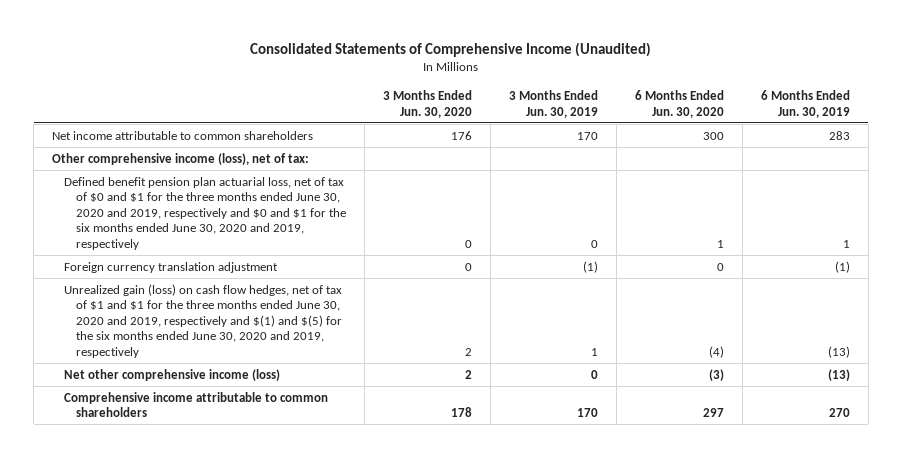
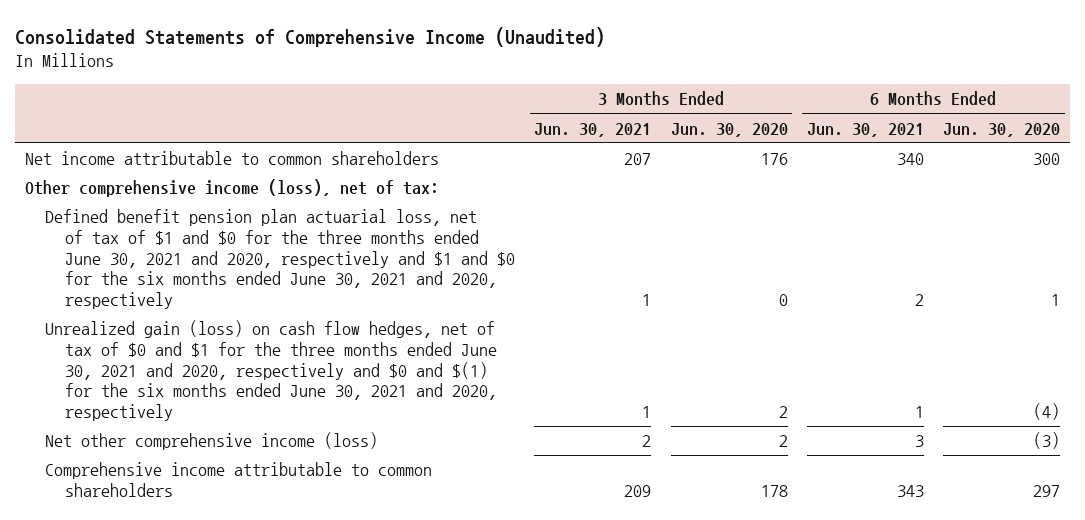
[508,90,598,118] 3 Months Ended Jun. 30, 2019 -> none
[760,90,850,118] 6 Months Ended Jun. 30, 2019 -> none
none -> [534,122,652,137] Jun. 30, 2021
none -> [806,122,924,137] Jun. 30, 2021
[64,261,279,273] Foreign currency translation adjustment -> none
[64,176,347,251] Defined benefit pension plan actuarial loss, net of tax of $0 and $1 for the three months ended June 30, 2020 and 2019, respectively and $0 and $1 for the six months ended June 30, 2020 and 2019, respectively -> [45,209,516,310] Defined benefit pension plan actuarial loss, net of tax of $1 and $0 for the three months ended June 30, 2021 and 2020, respectively and $1 and $0 for the six months ended June 30, 2021 and 2020, respectively
[64,283,343,359] Unrealized gain (loss) on cash flow hedges, net of tax of $1 and $1 for the three months ended June 30, 2020 and 2019, respectively and $(1) and $(5) for the six months ended June 30, 2020 and 2019, respectively -> [45,320,498,422] Unrealized gain (loss) on cash flow hedges, net of tax of $0 and $1 for the three months ended June 30, 2021 and 2020, respectively and $0 and $(1) for the six months ended June 30, 2021 and 2020, respectively

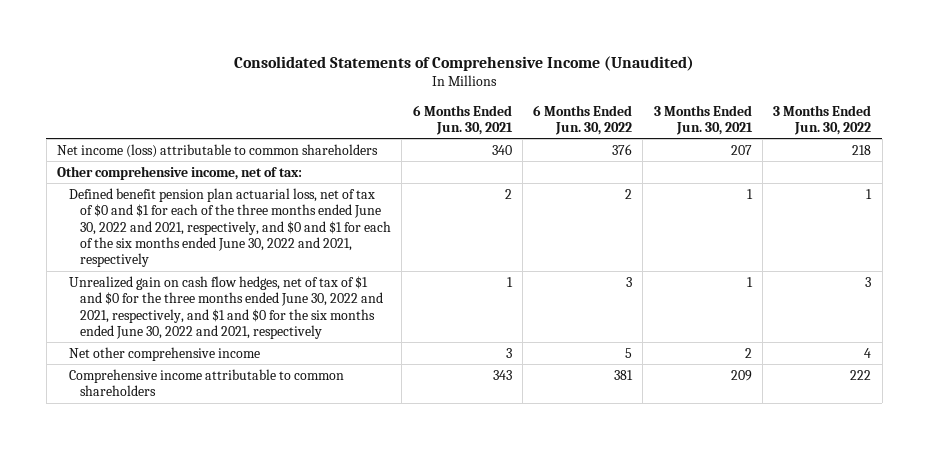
[670,122,788,137] Jun. 30, 2020 -> none
[942,122,1060,137] Jun. 30, 2020 -> none
none -> [533,104,633,135] 6 Months Ended Jun. 30, 2022
none -> [773,104,872,135] 3 Months Ended Jun. 30, 2022
[25,151,440,166] Net income attributable to common shareholders -> [56,143,378,158] Net income (loss) attributable to common shareholders
[25,179,440,198] Other comprehensive income (loss), net of tax: -> [56,165,302,180] Other comprehensive income, net of tax:
[45,209,516,310] Defined benefit pension plan actuarial loss, net of tax of $1 and $0 for the three months ended June 30, 2021 and 2020, respectively and $1 and $0 for the six months ended June 30, 2021 and 2020, respectively -> [68,187,392,268] Defined benefit pension plan actuarial loss, net of tax of $0 and $1 for each of the three months ended June 30, 2022 and 2021, respectively, and $0 and $1 for each of the six months ended June 30, 2022 and 2021, respectively
[45,320,498,422] Unrealized gain (loss) on cash flow hedges, net of tax of $0 and $1 for the three months ended June 30, 2021 and 2020, respectively and $0 and $(1) for the six months ended June 30, 2021 and 2020, respectively -> [68,275,384,339] Unrealized gain on cash flow hedges, net of tax of $1 and $0 for the three months ended June 30, 2022 and 2021, respectively, and $1 and $0 for the six months ended June 30, 2022 and 2021, respectively
[45,432,379,451] Net other comprehensive income (loss) -> [68,346,260,361] Net other comprehensive income

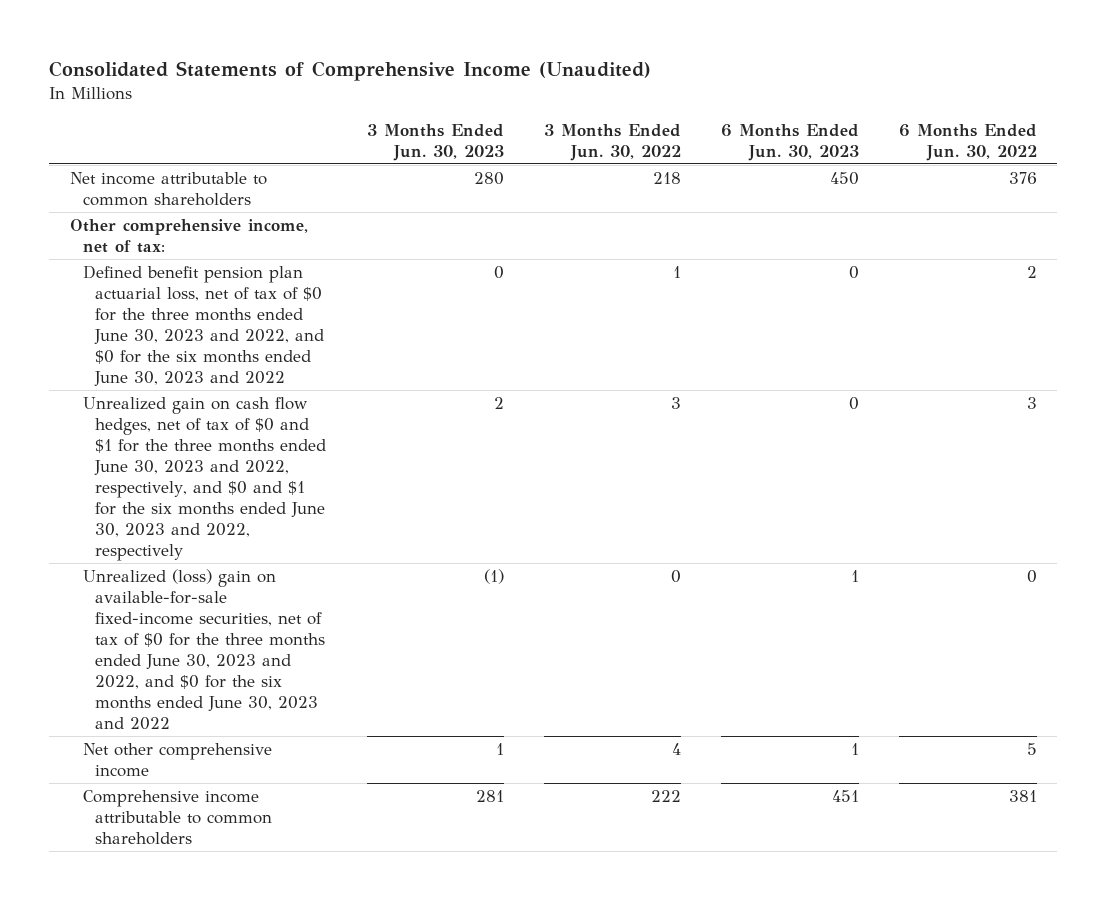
[412,104,513,135] 6 Months Ended Jun. 30, 2021 -> none
[653,104,753,135] 3 Months Ended Jun. 30, 2021 -> none
none -> [366,123,504,161] 3 Months Ended Jun. 30, 2023
none -> [721,123,860,161] 6 Months Ended Jun. 30, 2023
[56,143,378,158] Net income (loss) attributable to common shareholders -> [69,172,267,207] Net income attributable to common shareholders
[68,187,392,268] Defined benefit pension plan actuarial loss, net of tax of $0 and $1 for each of the three months ended June 30, 2022 and 2021, respectively, and $0 and $1 for each of the six months ended June 30, 2022 and 2021, respectively -> [82,265,325,387] Defined benefit pension plan actuarial loss, net of tax of $0 for the three months ended June 30, 2023 and 2022, and $0 for the six months ended June 30, 2023 and 2022
[68,275,384,339] Unrealized gain on cash flow hedges, net of tax of $1 and $0 for the three months ended June 30, 2022 and 2021, respectively, and $1 and $0 for the six months ended June 30, 2022 and 2021, respectively -> [82,397,327,562] Unrealized gain on cash flow hedges, net of tax of $0 and $1 for the three months ended June 30, 2023 and 2022, respectively, and $0 and $1 for the six months ended June 30, 2023 and 2022, respectively
none -> [82,569,326,731] Unrealized (loss) gain on available-for-sale fixed-income securities, net of tax of $0 for the three months ended June 30, 2023 and 2022, and $0 for the six months ended June 30, 2023 and 2022

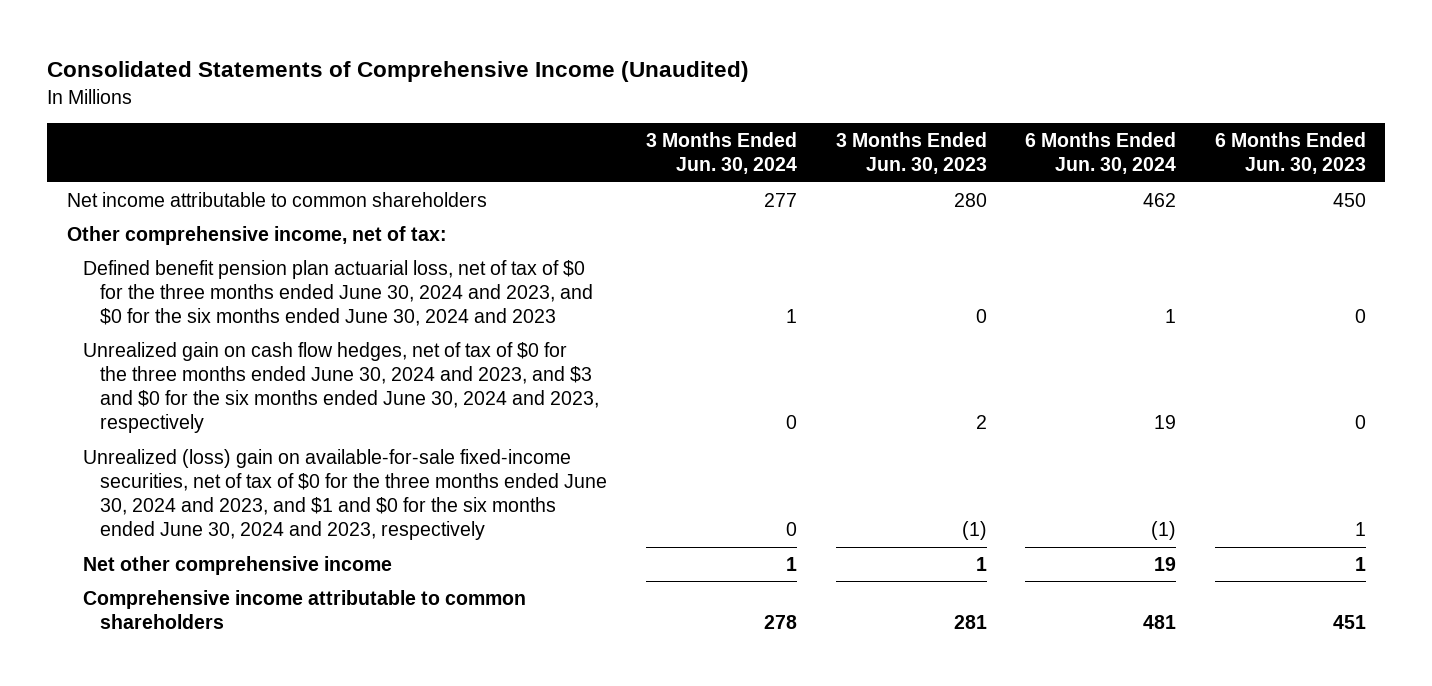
[543,123,681,161] 3 Months Ended Jun. 30, 2022 -> none
[899,123,1038,161] 6 Months Ended Jun. 30, 2022 -> none
none -> [645,132,797,175] 3 Months Ended Jun. 30, 2024
none -> [1025,132,1177,175] 6 Months Ended Jun. 30, 2024
[82,265,325,387] Defined benefit pension plan actuarial loss, net of tax of $0 for the three months ended June 30, 2023 and 2022, and $0 for the six months ended June 30, 2023 and 2022 -> [83,259,594,327] Defined benefit pension plan actuarial loss, net of tax of $0 for the three months ended June 30, 2024 and 2023, and $0 for the six months ended June 30, 2024 and 2023
[82,397,327,562] Unrealized gain on cash flow hedges, net of tax of $0 and $1 for the three months ended June 30, 2023 and 2022, respectively, and $0 and $1 for the six months ended June 30, 2023 and 2022, respectively -> [83,341,600,434] Unrealized gain on cash flow hedges, net of tax of $0 for the three months ended June 30, 2024 and 2023, and $3 and $0 for the six months ended June 30, 2024 and 2023, respectively
[82,569,326,731] Unrealized (loss) gain on available-for-sale fixed-income securities, net of tax of $0 for the three months ended June 30, 2023 and 2022, and $0 for the six months ended June 30, 2023 and 2022 -> [83,448,608,541] Unrealized (loss) gain on available-for-sale fixed-income securities, net of tax of $0 for the three months ended June 30, 2024 and 2023, and $1 and $0 for the six months ended June 30, 2024 and 2023, respectively

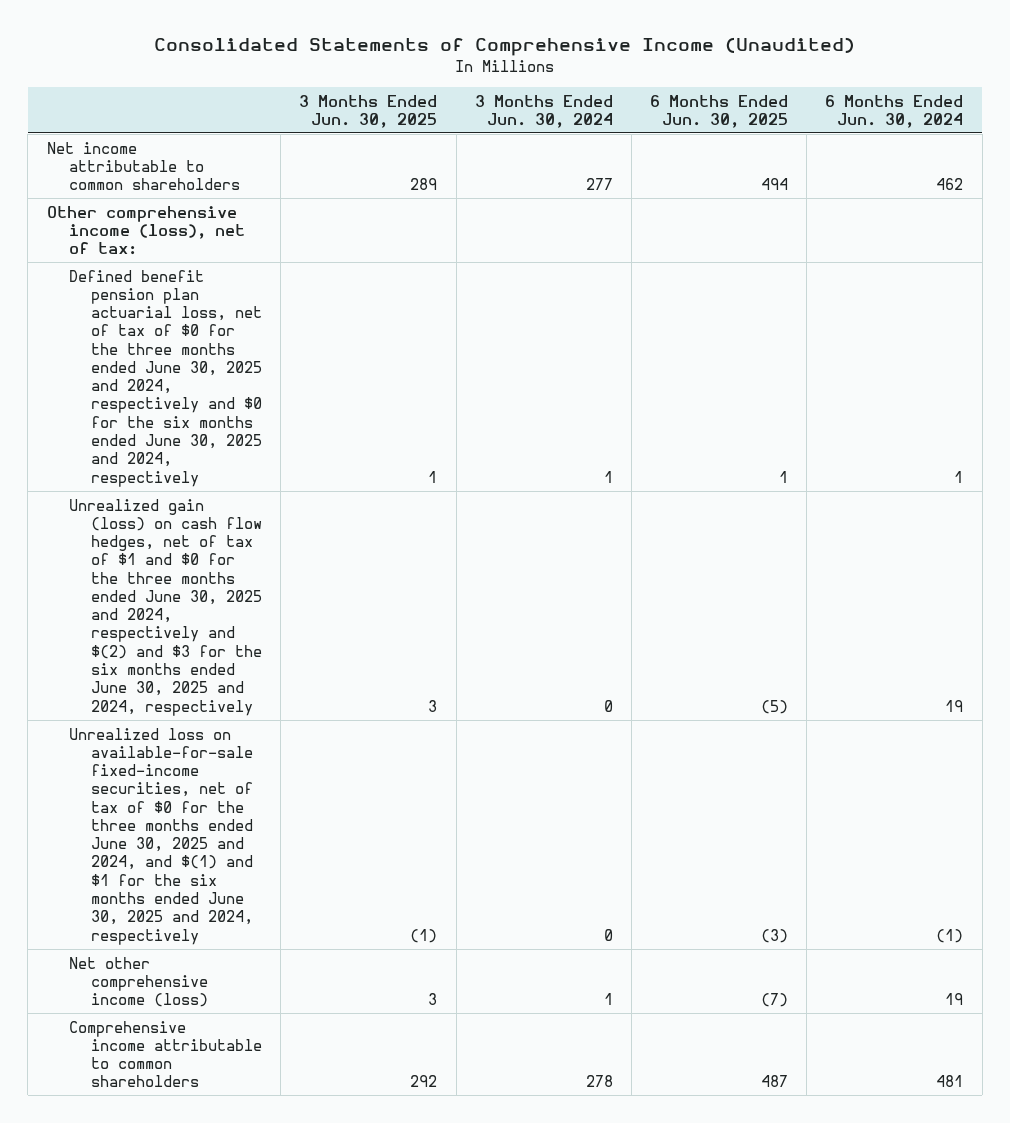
[835,132,987,175] 3 Months Ended Jun. 30, 2023 -> none
[1214,132,1366,175] 6 Months Ended Jun. 30, 2023 -> none
none -> [299,94,438,128] 3 Months Ended Jun. 30, 2025
none -> [650,94,789,128] 6 Months Ended Jun. 30, 2025
[66,225,447,245] Other comprehensive income, net of tax: -> [46,205,245,256] Other comprehensive income (loss), net of tax:
[83,259,594,327] Defined benefit pension plan actuarial loss, net of tax of $0 for the three months ended June 30, 2024 and 2023, and $0 for the six months ended June 30, 2024 and 2023 -> [68,269,263,487] Defined benefit pension plan actuarial loss, net of tax of $0 for the three months ended June 30, 2025 and 2024, respectively and $0 for the six months ended June 30, 2025 and 2024, respectively
[83,341,600,434] Unrealized gain on cash flow hedges, net of tax of $0 for the three months ended June 30, 2024 and 2023, and $3 and $0 for the six months ended June 30, 2024 and 2023, respectively -> [68,498,263,716] Unrealized gain (loss) on cash flow hedges, net of tax of $1 and $0 for the three months ended June 30, 2025 and 2024, respectively and $(2) and $3 for the six months ended June 30, 2025 and 2024, respectively
[83,448,608,541] Unrealized (loss) gain on available-for-sale fixed-income securities, net of tax of $0 for the three months ended June 30, 2024 and 2023, and $1 and $0 for the six months ended June 30, 2024 and 2023, respectively -> [68,727,254,945] Unrealized loss on available-for-sale fixed-income securities, net of tax of $0 for the three months ended June 30, 2025 and 2024, and $(1) and $1 for the six months ended June 30, 2025 and 2024, respectively
[83,555,393,575] Net other comprehensive income -> [68,956,209,1008] Net other comprehensive income (loss)

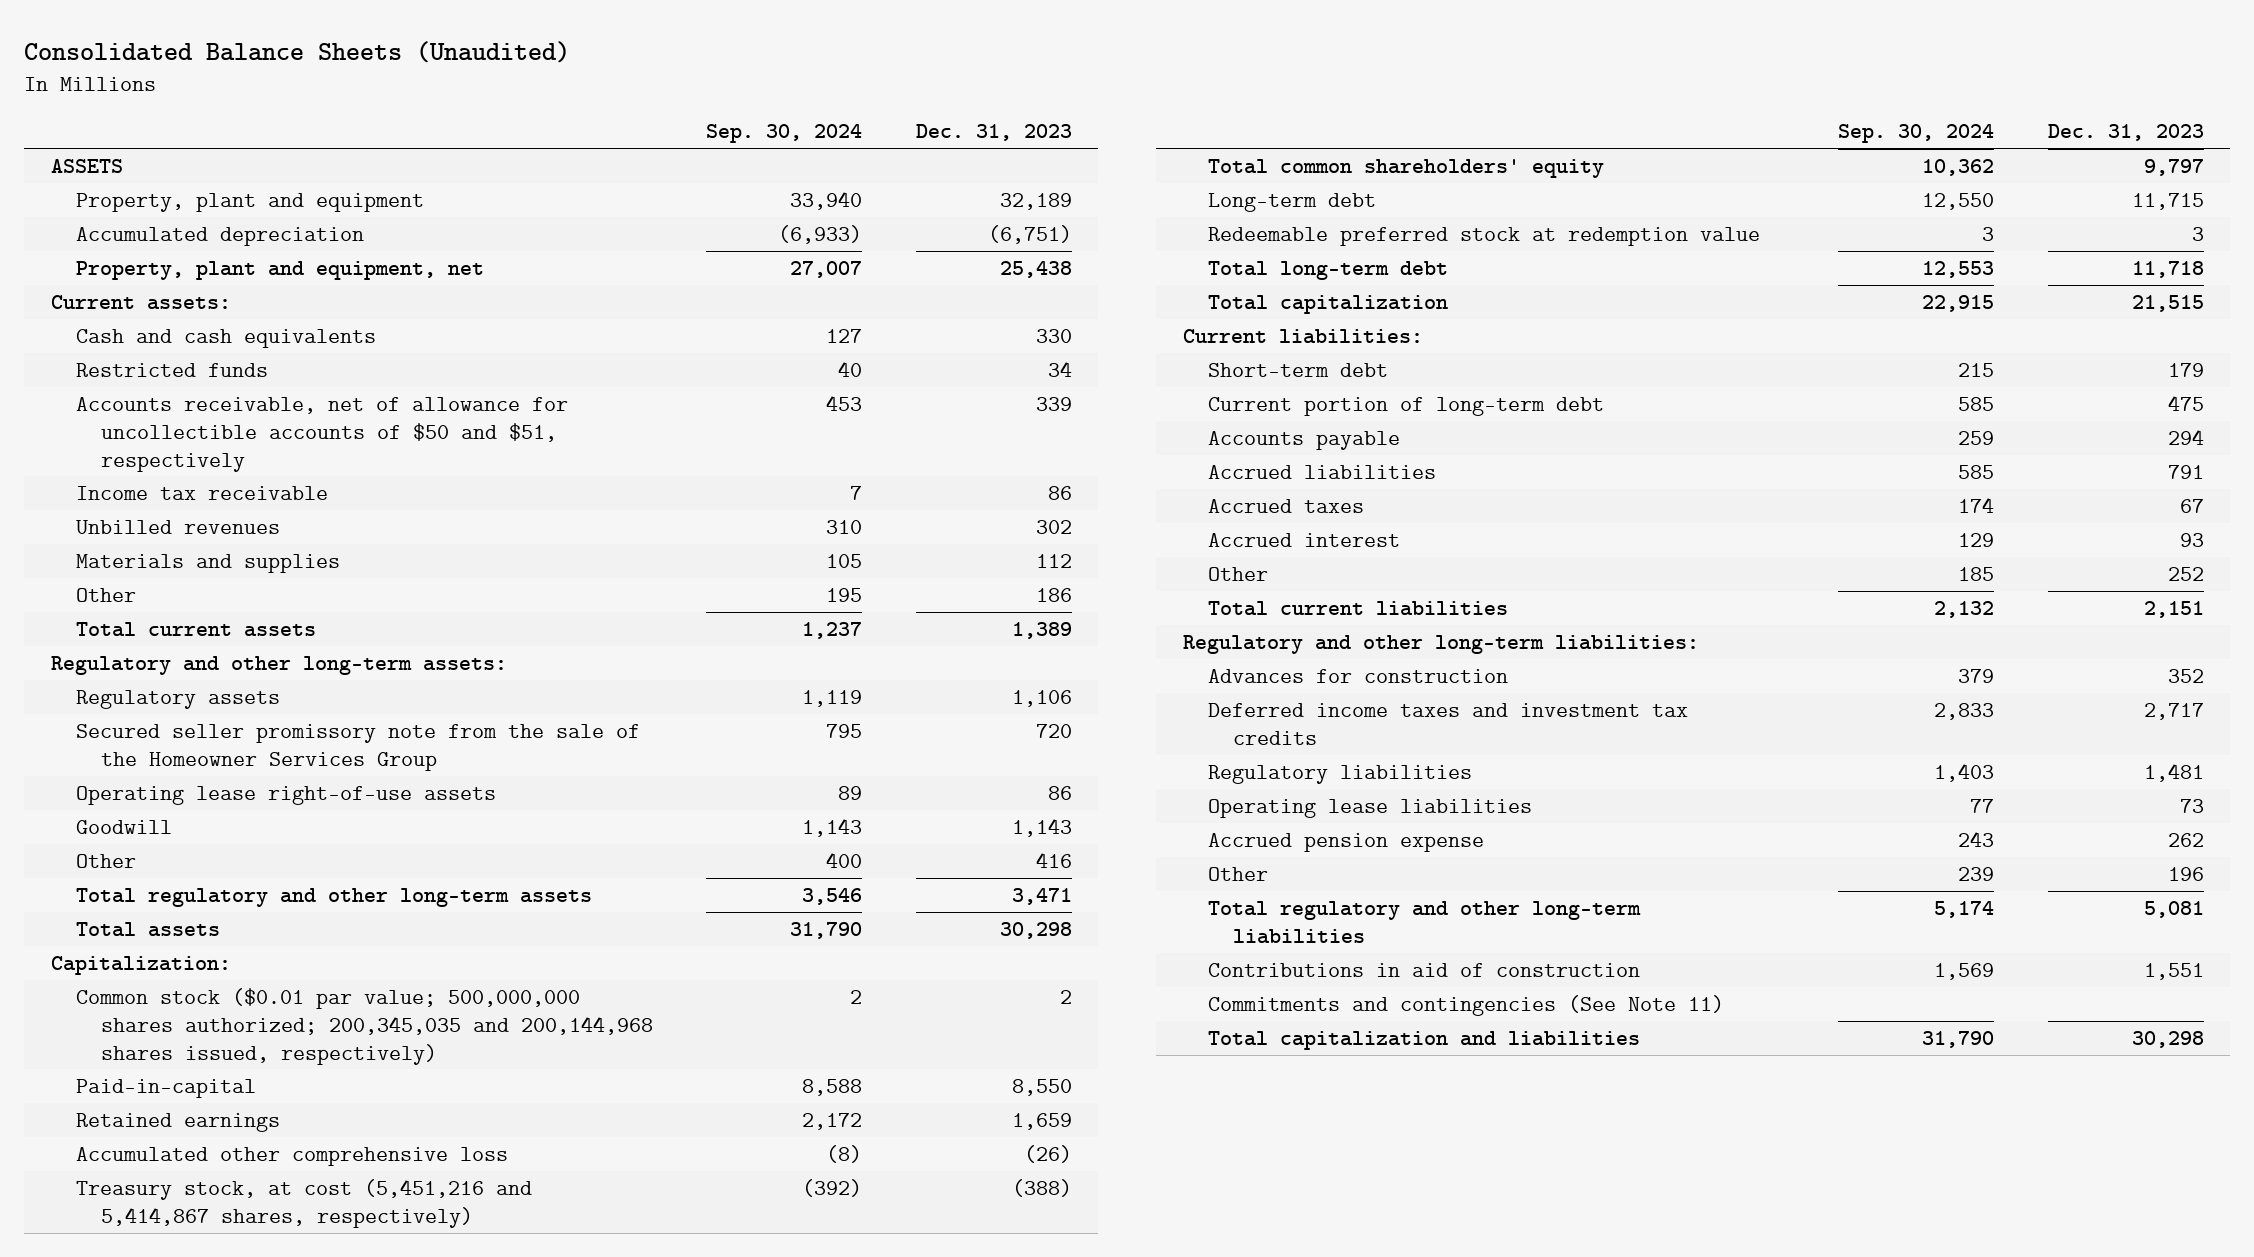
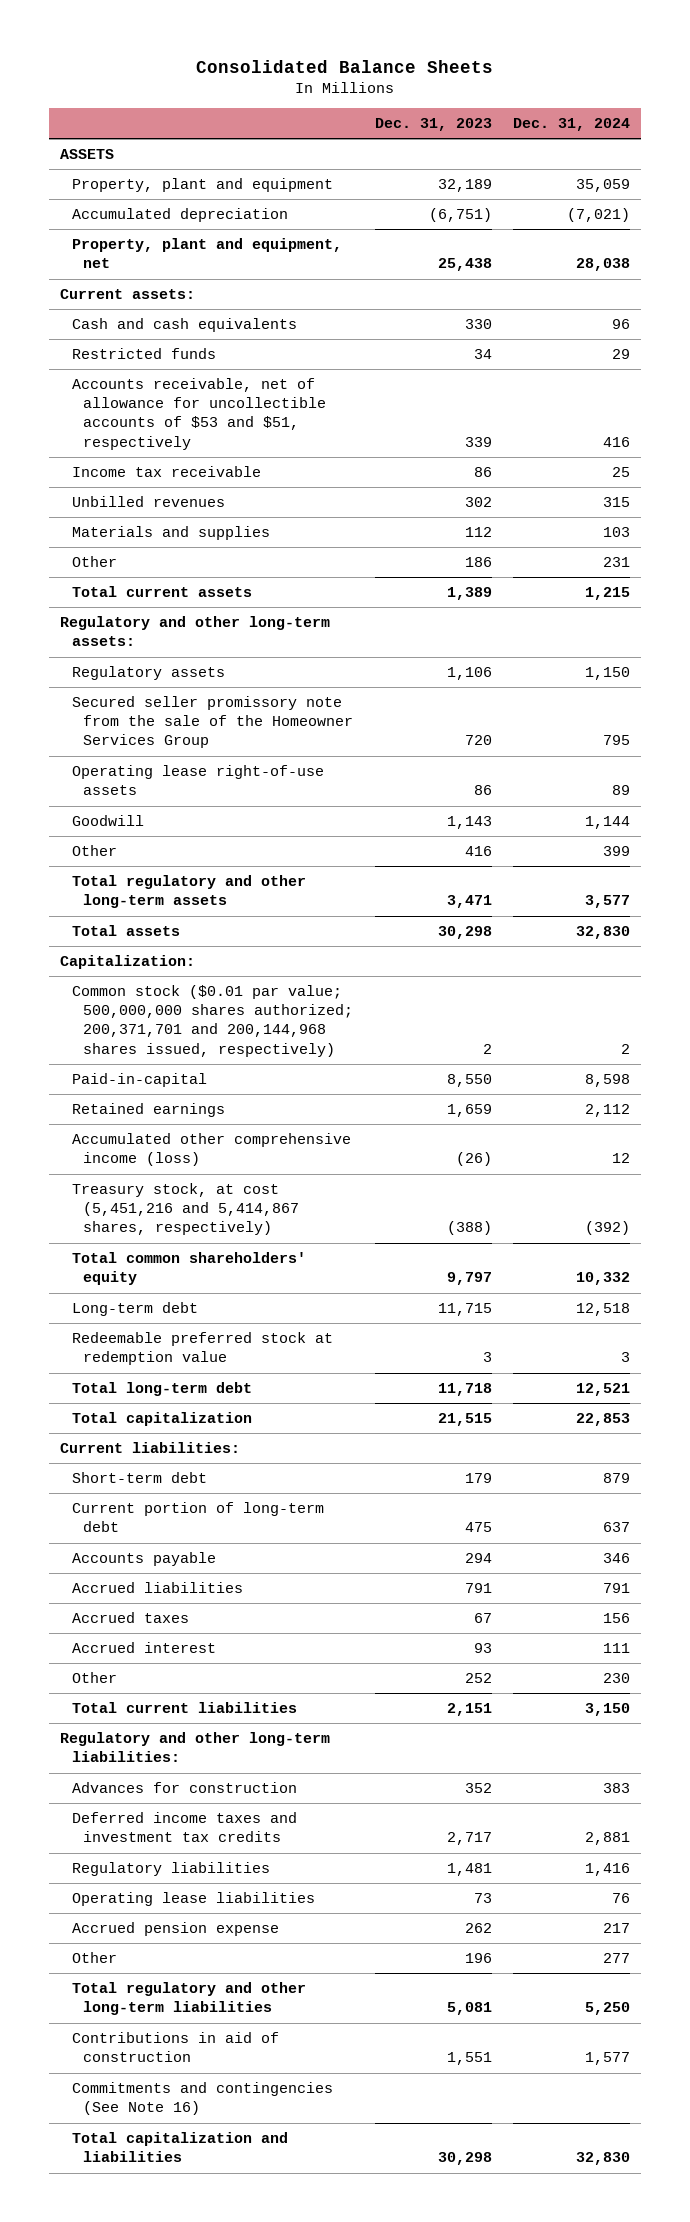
[24,40,571,63] Consolidated Balance Sheets (Unaudited) -> [196,59,494,73] Consolidated Balance Sheets
[706,124,863,144] Sep. 30, 2024 -> none
none -> [513,118,631,132] Dec. 31, 2024
[75,396,568,472] Accounts receivable, net of allowance for uncollectible accounts of $50 and $51, respectively -> [71,378,327,450] Accounts receivable, net of allowance for uncollectible accounts of $53 and $51, respectively
[75,987,654,1065] Common stock ($0.01 par value; 500,000,000 shares authorized; 200,345,035 and 200,144,968 shares issued, respectively) -> [71,985,354,1057] Common stock ($0.01 par value; 500,000,000 shares authorized; 200,371,701 and 200,144,968 shares issued, respectively)
[75,1146,508,1166] Accumulated other comprehensive loss -> [71,1133,351,1167] Accumulated other comprehensive income (loss)
[1207,994,1724,1016] Commitments and contingencies (See Note 11) -> [71,2082,333,2116] Commitments and contingencies (See Note 16)

